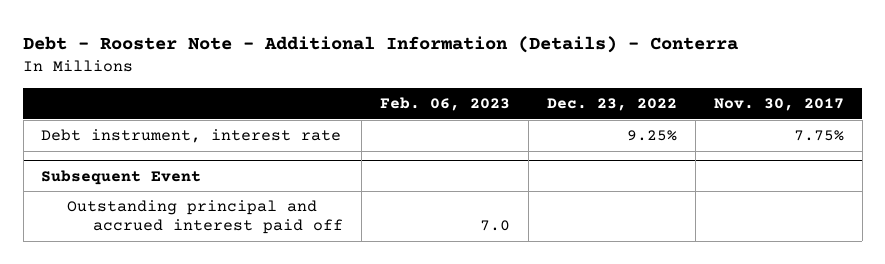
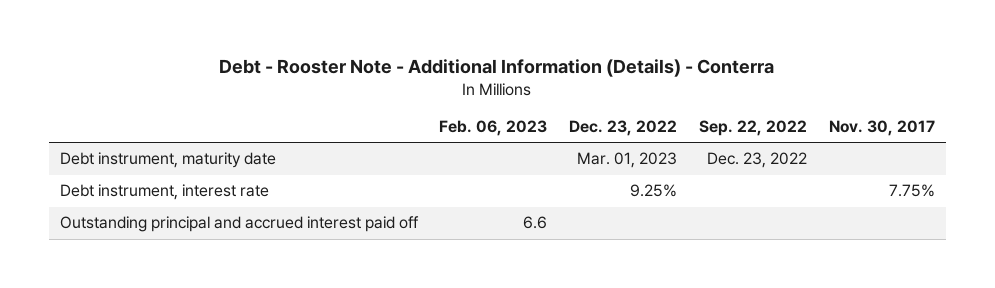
none -> [699,120,808,137] Sep. 22, 2022
none -> [59,152,276,169] Debt instrument, maturity date
[41,169,202,185] Subsequent Event -> none
[67,200,344,235] Outstanding principal and accrued interest paid off -> none
none -> [59,216,419,233] Outstanding principal and accrued interest paid off

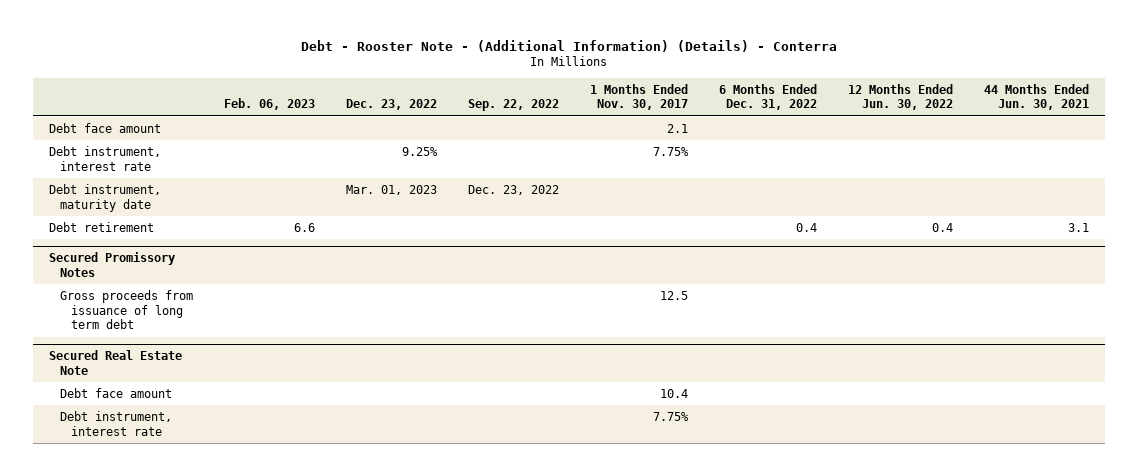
[219,59,775,78] Debt - Rooster Note - Additional Information (Details) - Conterra -> [300,39,837,52] Debt - Rooster Note - (Additional Information) (Details) - Conterra
[829,120,936,137] Nov. 30, 2017 -> none
none -> [590,83,689,111] 1 Months Ended Nov. 30, 2017
none -> [719,83,818,111] 6 Months Ended Dec. 31, 2022
none -> [848,83,954,111] 12 Months Ended Jun. 30, 2022
none -> [984,83,1090,111] 44 Months Ended Jun. 30, 2021
none -> [48,122,161,133] Debt face amount
[59,152,276,169] Debt instrument, maturity date -> [48,183,161,212] Debt instrument, maturity date
[59,216,419,233] Outstanding principal and accrued interest paid off -> [48,221,154,232] Debt retirement
none -> [48,252,175,277] Secured Promissory Notes
none -> [60,289,194,330] Gross proceeds from issuance of long term debt
none -> [48,350,182,375] Secured Real Estate Note
none -> [60,387,173,398] Debt face amount
none -> [60,410,173,436] Debt instrument, interest rate

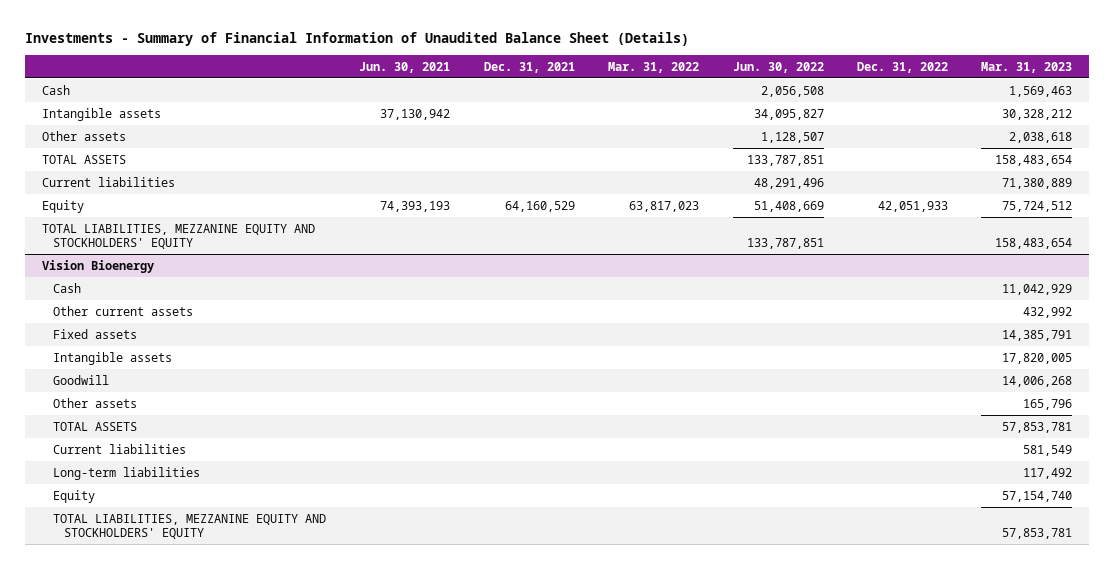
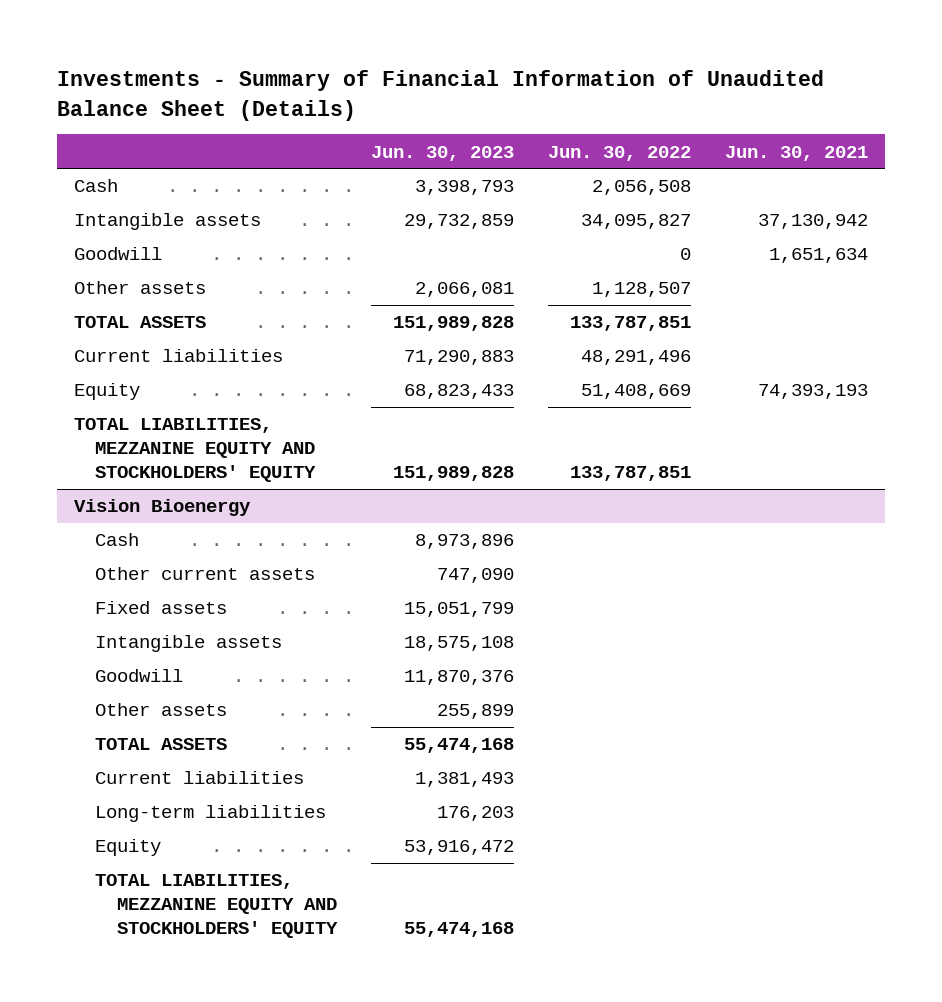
[483,61,575,73] Dec. 31, 2021 -> none
[608,61,700,73] Mar. 31, 2022 -> none
[857,61,949,73] Dec. 31, 2022 -> none
[981,61,1073,73] Mar. 31, 2023 -> none
none -> [370,145,514,161] Jun. 30, 2023
none -> [74,247,163,261] Goodwill

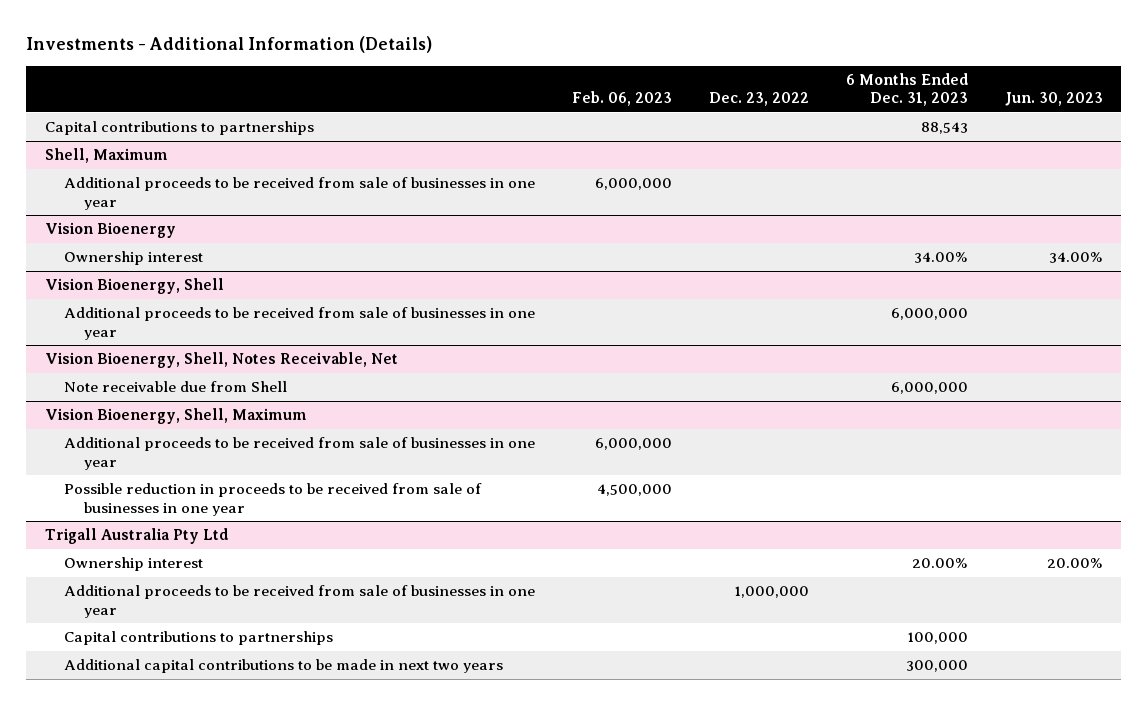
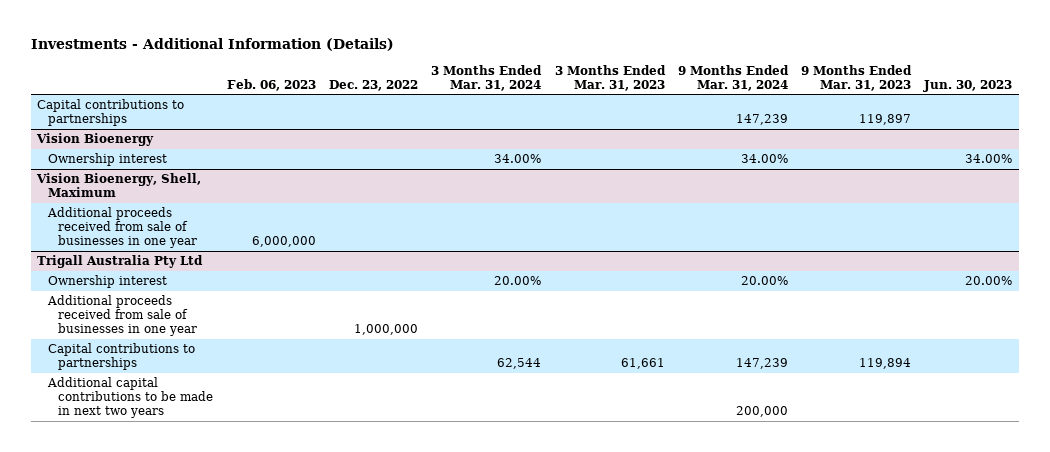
[845,72,968,107] 6 Months Ended Dec. 31, 2023 -> none
none -> [431,64,543,91] 3 Months Ended Mar. 31, 2024
none -> [554,64,666,91] 3 Months Ended Mar. 31, 2023
none -> [677,64,789,91] 9 Months Ended Mar. 31, 2024
none -> [801,64,913,91] 9 Months Ended Mar. 31, 2023
[44,148,168,164] Shell, Maximum -> none
[64,177,536,210] Additional proceeds to be received from sale of businesses in one year -> none
[44,278,224,295] Vision Bioenergy, Shell -> none
[64,307,536,340] Additional proceeds to be received from sale of businesses in one year -> none
[44,352,398,369] Vision Bioenergy, Shell, Notes Receivable, Net -> none
[64,381,288,393] Note receivable due from Shell -> none
[64,483,483,516] Possible reduction in proceeds to be received from sale of businesses in one year -> none
[64,437,536,470] Additional proceeds to be received from sale of businesses in one year -> [46,207,198,249] Additional proceeds received from sale of businesses in one year
[64,585,536,618] Additional proceeds to be received from sale of businesses in one year -> [46,295,198,337] Additional proceeds received from sale of businesses in one year

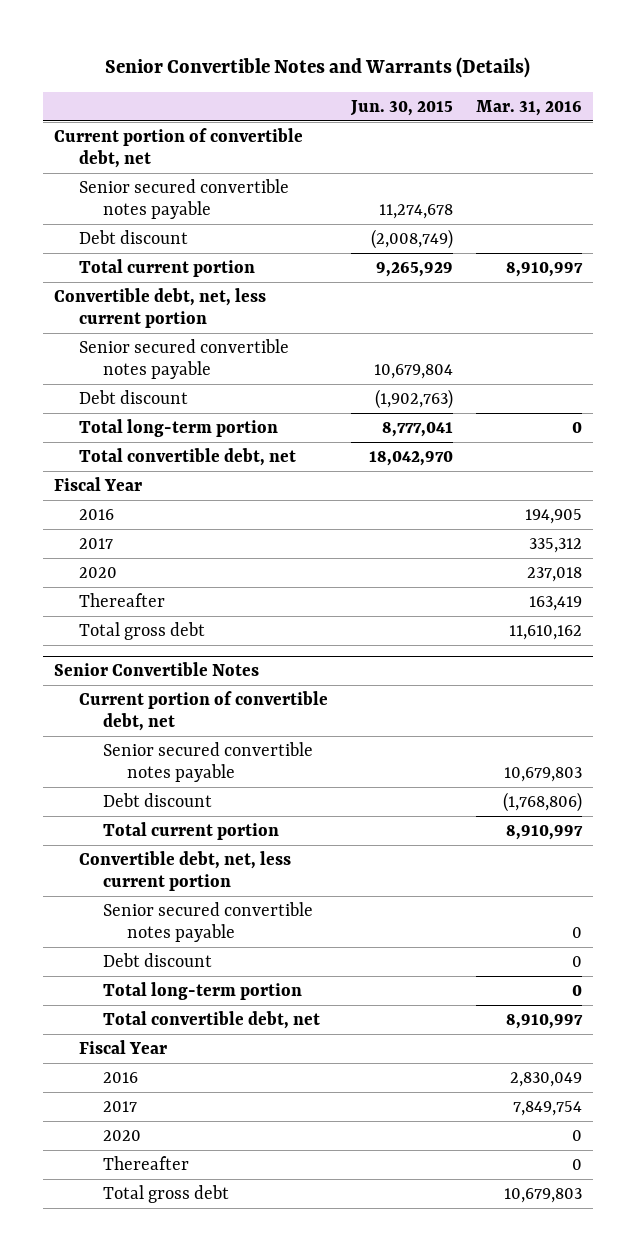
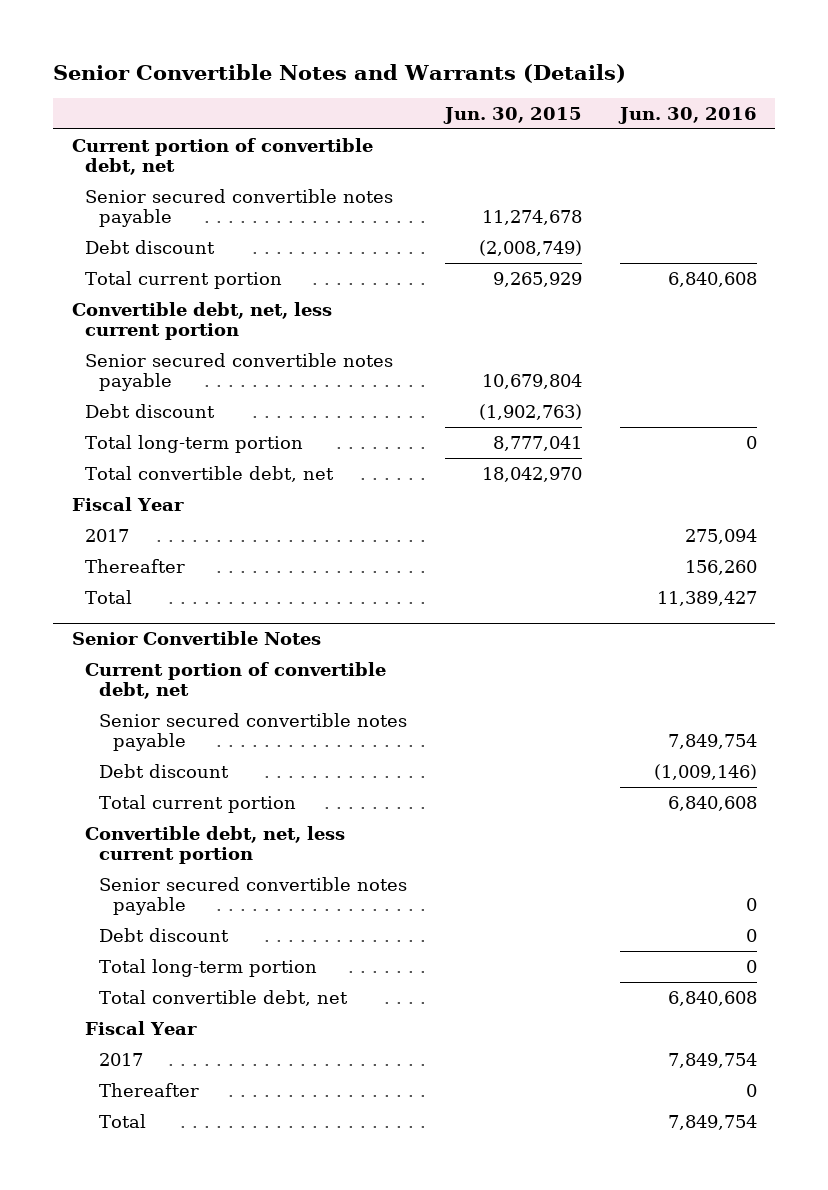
[475,99,582,116] Mar. 31, 2016 -> none
none -> [617,106,757,124] Jun. 30, 2016
[78,508,114,520] 2016 -> none
[78,566,117,578] 2020 -> none
[78,621,205,640] Total gross debt -> [85,589,133,604] Total
[102,1071,138,1083] 2016 -> none
[102,1129,141,1141] 2020 -> none
[102,1184,229,1203] Total gross debt -> [98,1113,146,1128] Total

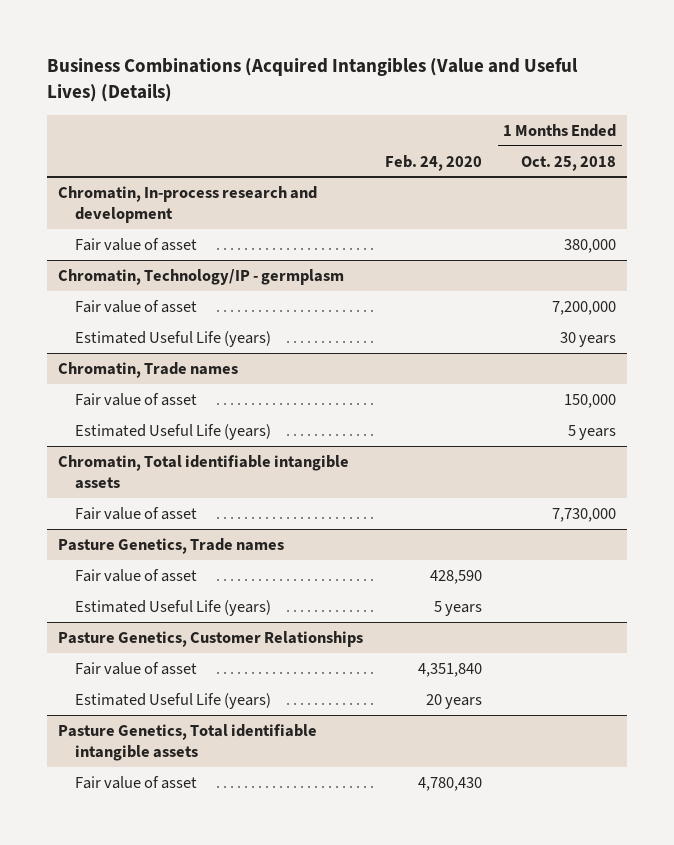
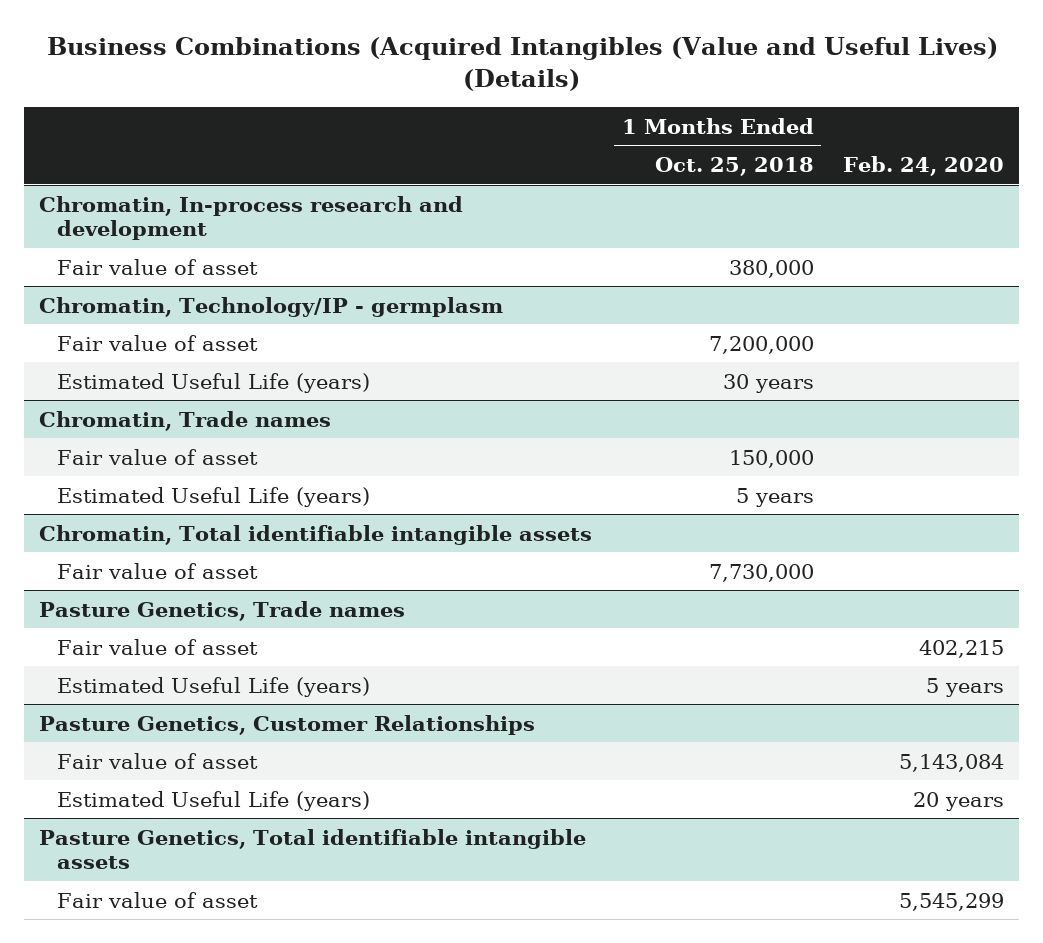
[429,569,482,584] 428,590 -> [919,639,1005,658] 402,215
[417,662,482,677] 4,351,840 -> [899,753,1005,772] 5,143,084
[417,776,482,791] 4,780,430 -> [899,892,1005,911] 5,545,299

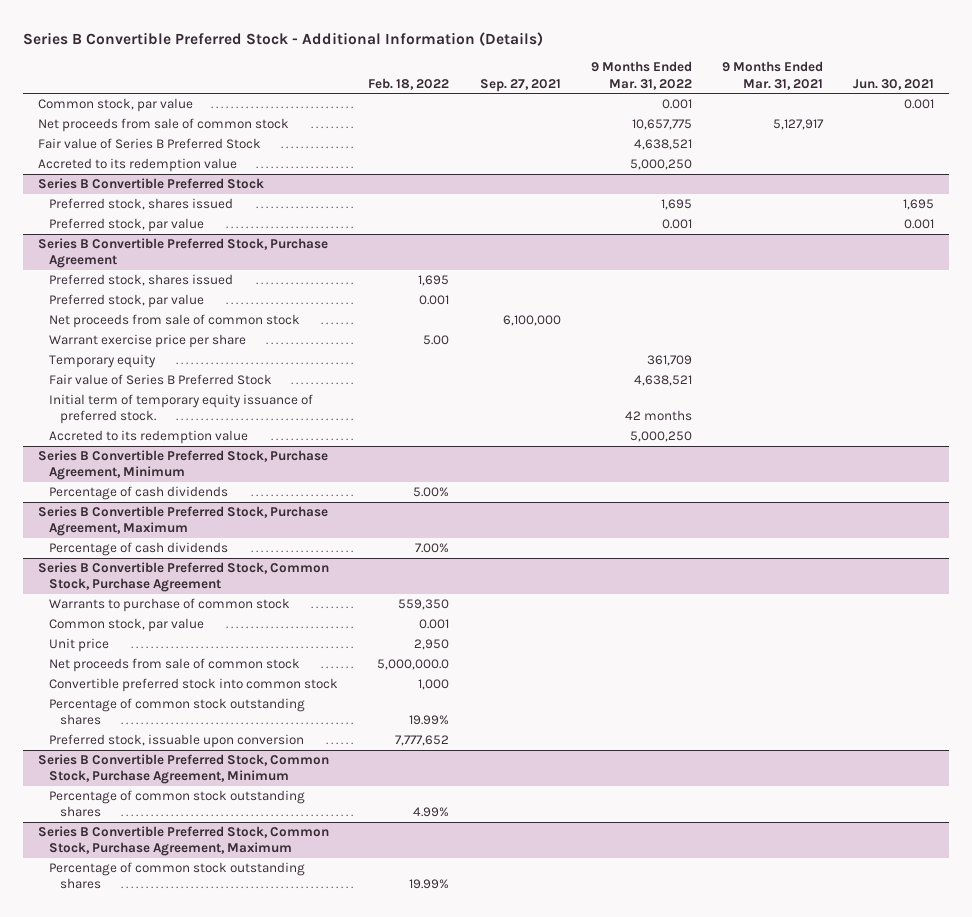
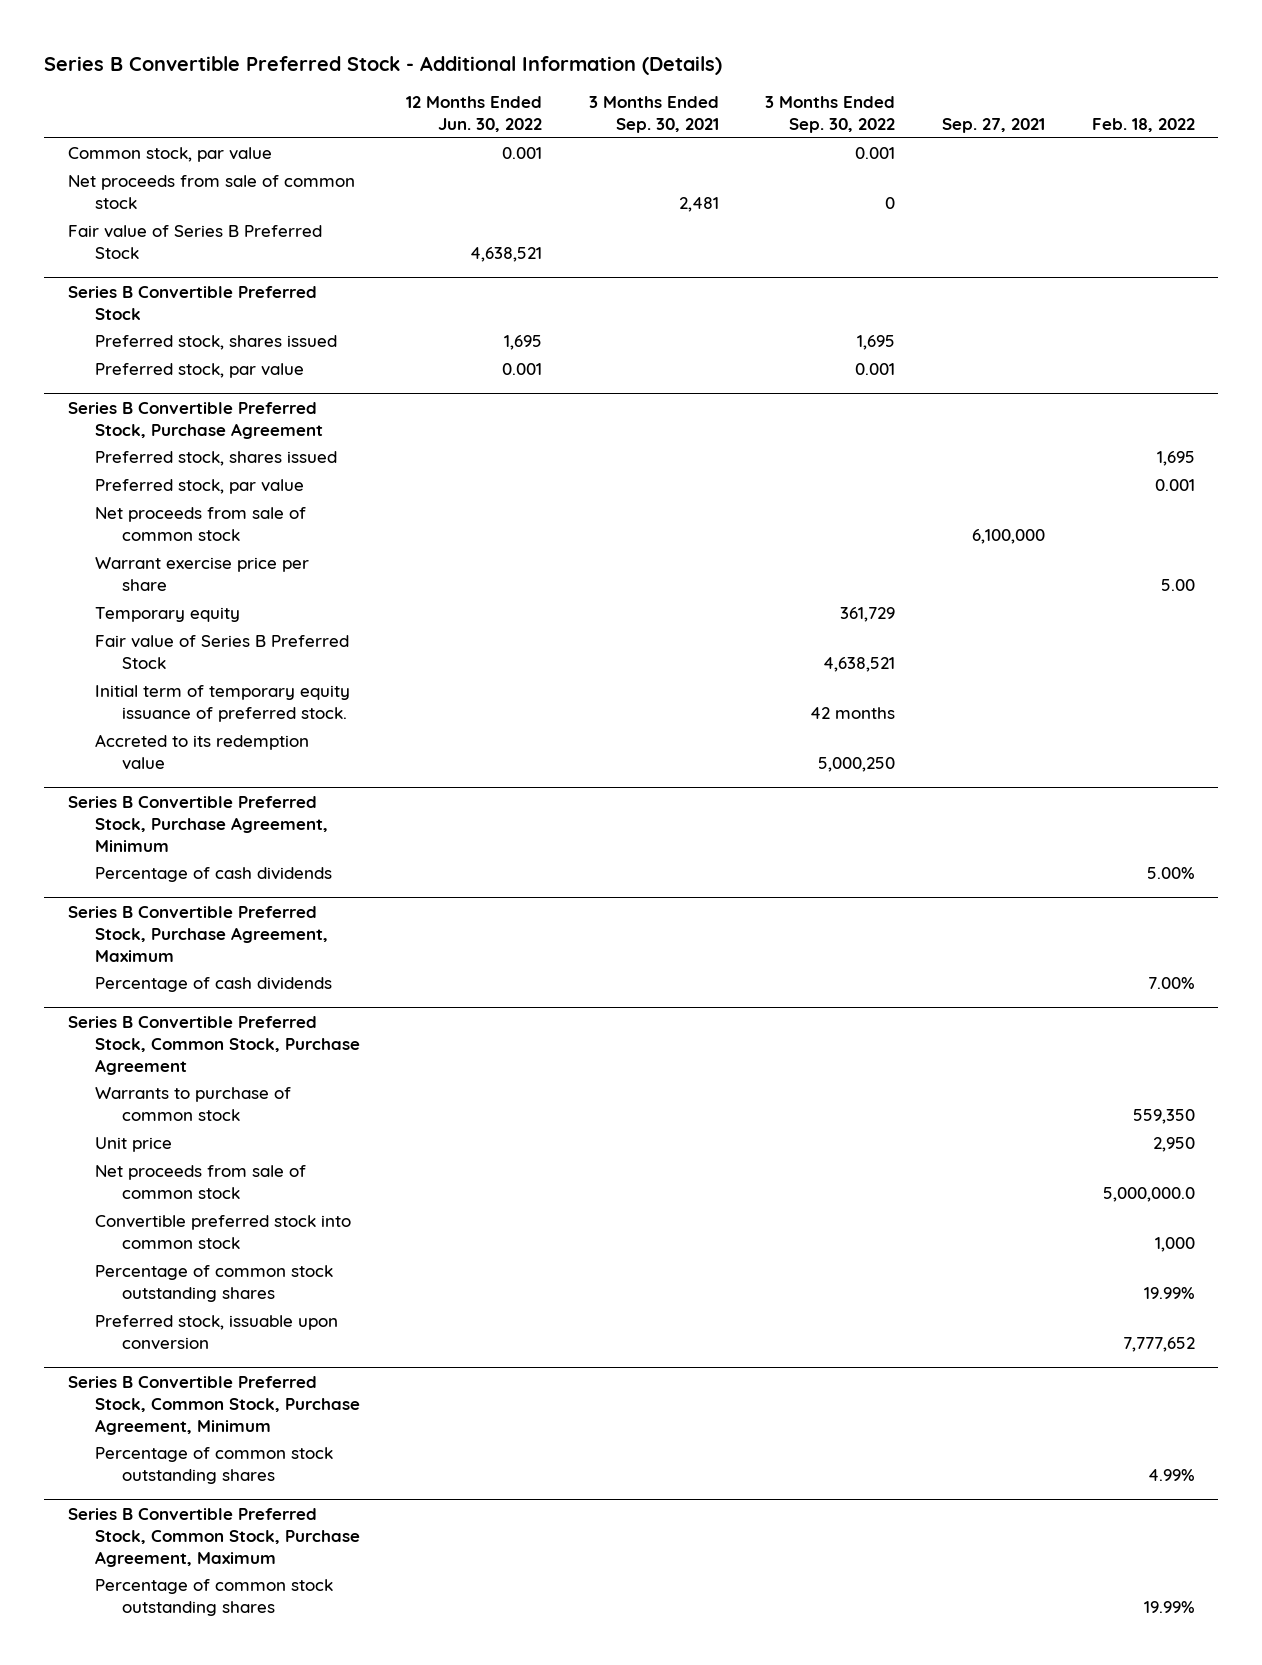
[590,61,692,90] 9 Months Ended Mar. 31, 2022 -> none
[721,61,823,90] 9 Months Ended Mar. 31, 2021 -> none
[853,78,935,90] Jun. 30, 2021 -> none
none -> [406,96,543,133] 12 Months Ended Jun. 30, 2022
none -> [588,96,719,134] 3 Months Ended Sep. 30, 2021
none -> [765,96,896,134] 3 Months Ended Sep. 30, 2022
[37,158,237,173] Accreted to its redemption value -> none
[49,618,205,633] Common stock, par value -> none

